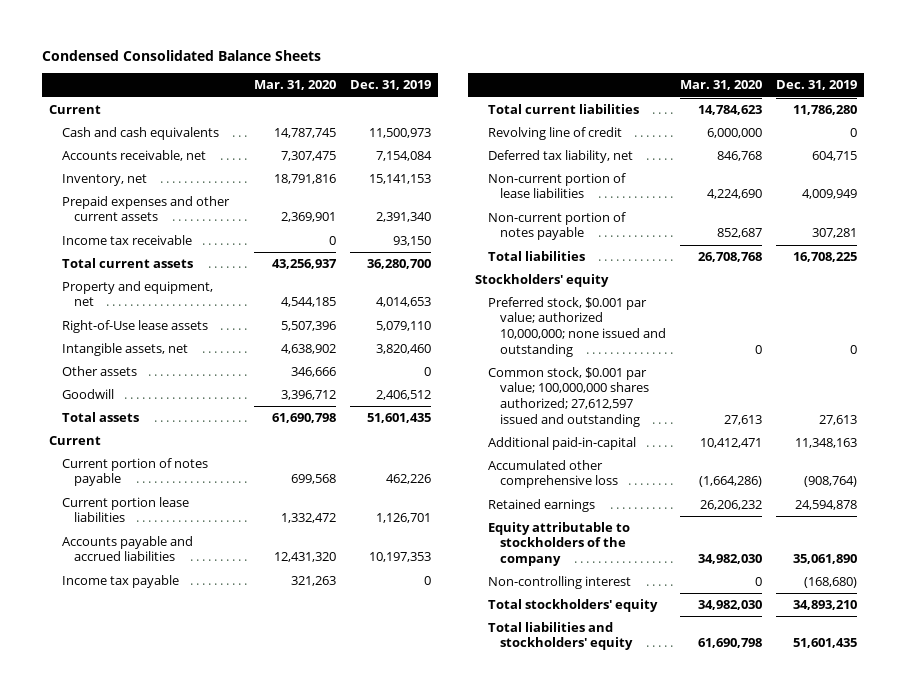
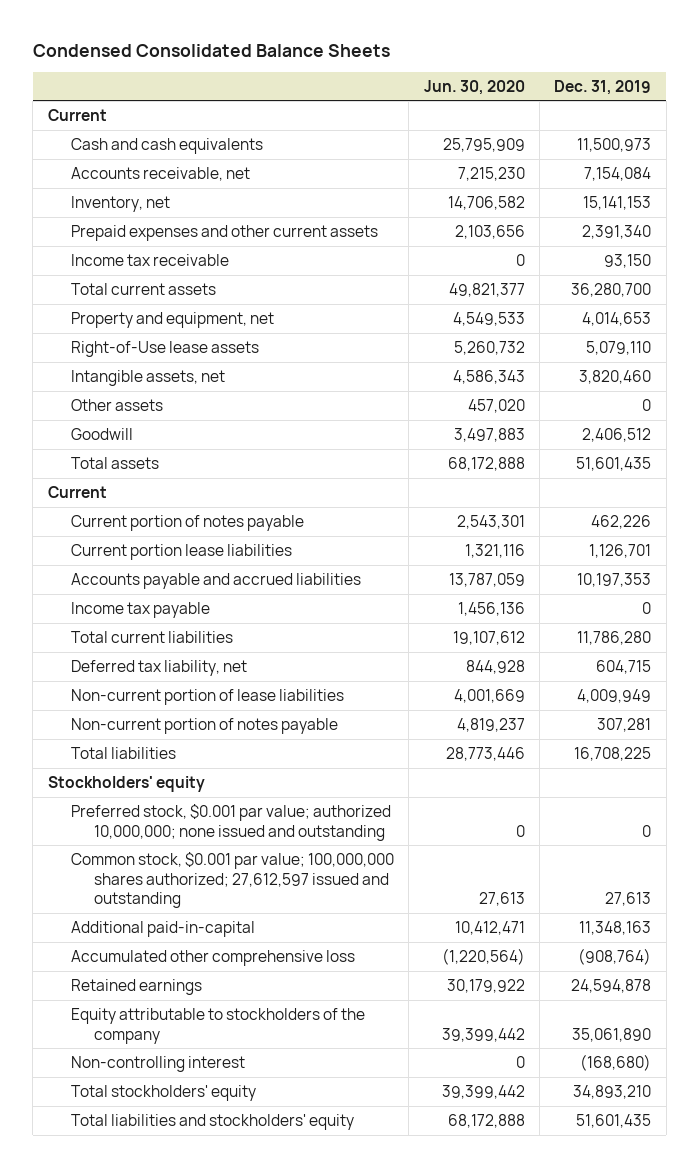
[253,80,336,91] Mar. 31, 2020 -> none
none -> [423,79,525,95] Jun. 30, 2020
[487,126,622,140] Revolving line of credit -> none

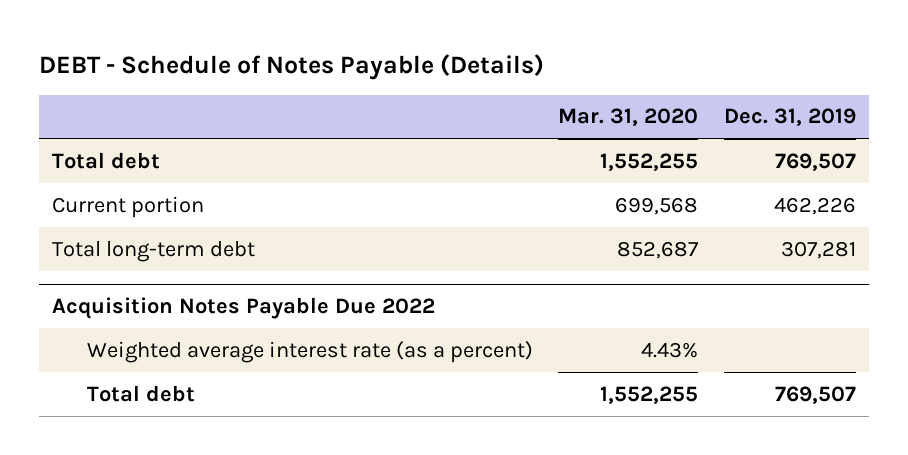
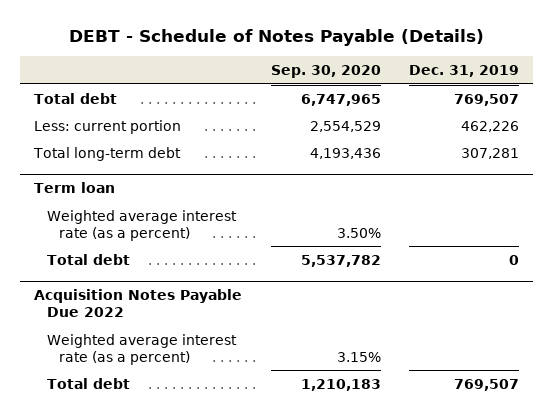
[558,108,699,127] Mar. 31, 2020 -> none
none -> [270,65,381,79] Sep. 30, 2020
[51,195,204,218] Current portion -> [34,119,182,134] Less: current portion
none -> [34,182,116,194] Term loan
none -> [46,209,237,241] Weighted average interest rate (as a percent)
none -> [46,253,130,265] Total debt

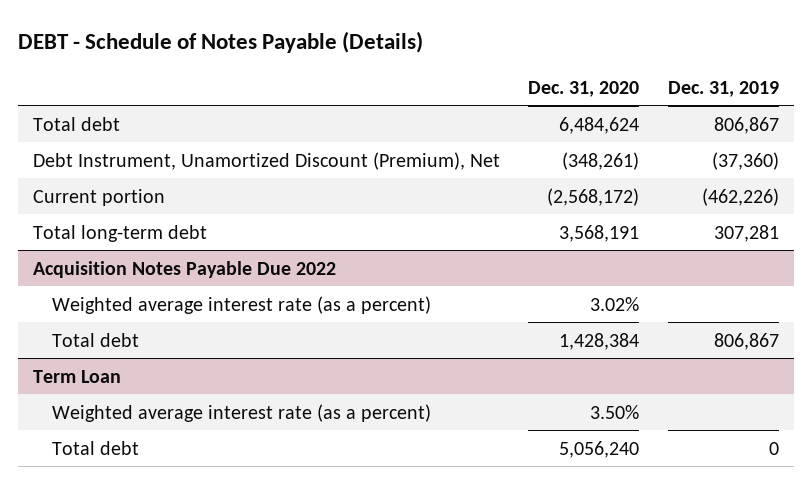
[270,65,381,79] Sep. 30, 2020 -> none
none -> [528,80,640,97] Dec. 31, 2020
[453,93,519,106] 769,507 -> [714,116,780,134] 806,867
none -> [32,151,500,170] Debt Instrument, Unamortized Discount (Premium), Net
[34,119,182,134] Less: current portion -> [32,188,165,206] Current portion
[460,120,519,132] 462,226 -> [702,187,780,206] (462,226)
[34,182,116,194] Term loan -> none
[46,209,237,241] Weighted average interest rate (as a percent) -> none
[46,253,130,265] Total debt -> none
[453,378,519,391] 769,507 -> [714,332,780,350] 806,867
none -> [32,369,121,383] Term Loan
none -> [51,403,431,422] Weighted average interest rate (as a percent)
none -> [51,440,139,455] Total debt

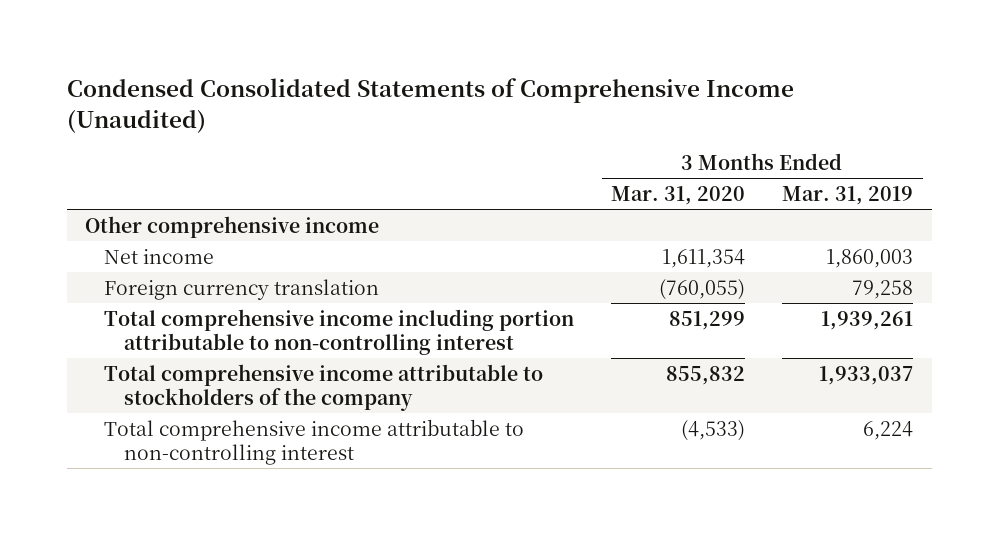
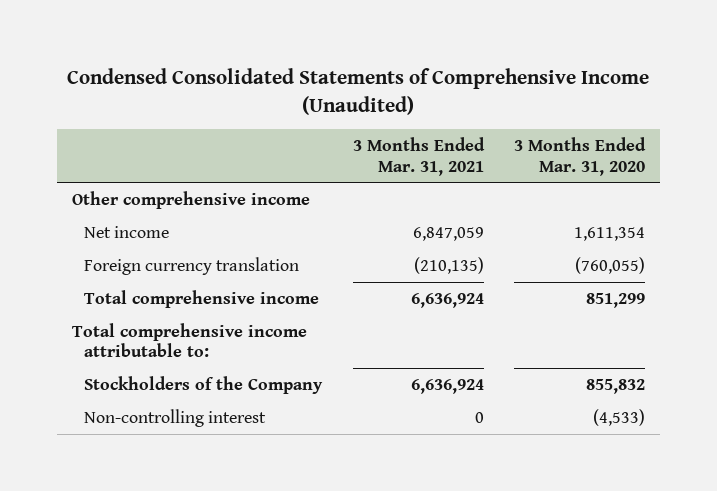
[782,185,914,205] Mar. 31, 2019 -> none
none -> [352,137,485,176] 3 Months Ended Mar. 31, 2021
[104,308,575,356] Total comprehensive income including portion attributable to non-controlling interest -> [84,289,320,308] Total comprehensive income
none -> [71,322,307,358] Total comprehensive income attributable to:
[104,363,544,412] Total comprehensive income attributable to stockholders of the company -> [84,375,324,394] Stockholders of the Company
[104,418,525,466] Total comprehensive income attributable to non-controlling interest -> [84,408,267,427] Non-controlling interest

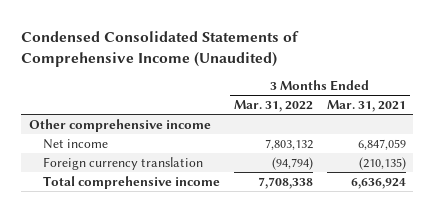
[513,137,646,176] 3 Months Ended Mar. 31, 2020 -> none
none -> [233,100,313,113] Mar. 31, 2022
[71,322,307,358] Total comprehensive income attributable to: -> none
[84,375,324,394] Stockholders of the Company -> none
[84,408,267,427] Non-controlling interest -> none

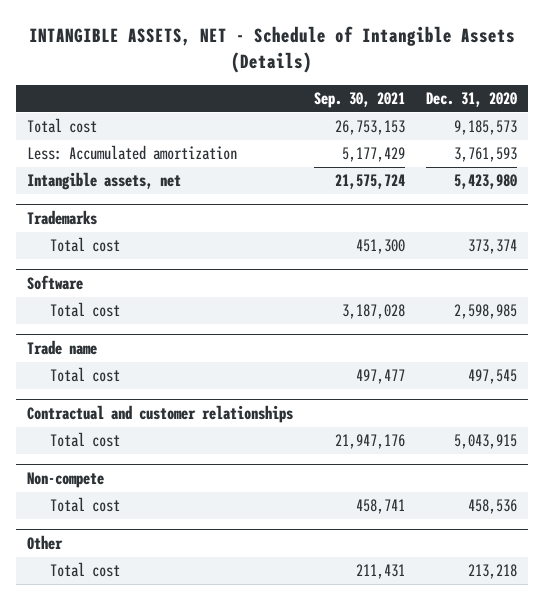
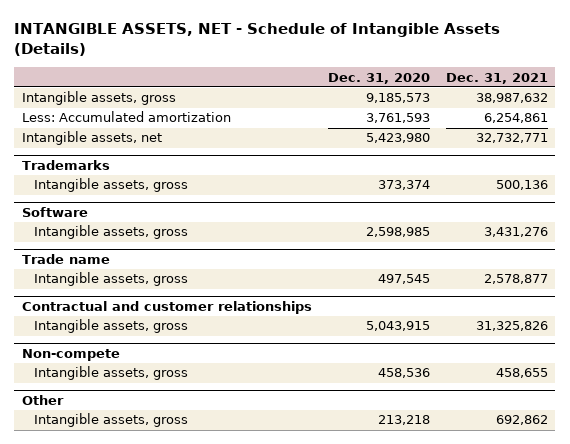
[313,92,405,109] Sep. 30, 2021 -> none
none -> [445,72,548,84] Dec. 31, 2021
[26,118,97,134] Total cost -> [22,91,177,106] Intangible assets, gross
[49,237,120,253] Total cost -> [34,178,189,193] Intangible assets, gross
[49,302,120,318] Total cost -> [34,225,189,240] Intangible assets, gross
[49,367,120,383] Total cost -> [34,272,189,287] Intangible assets, gross
[49,432,120,448] Total cost -> [34,319,189,334] Intangible assets, gross
[49,497,120,513] Total cost -> [34,366,189,381] Intangible assets, gross
[49,562,120,578] Total cost -> [34,413,189,428] Intangible assets, gross

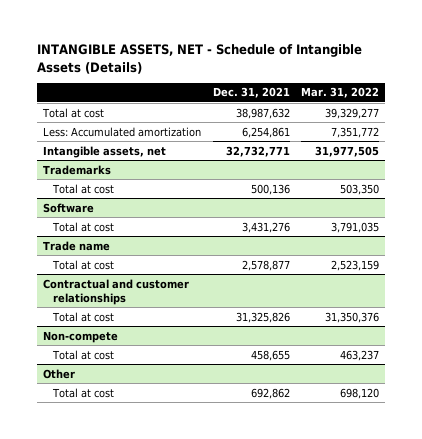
[327,72,430,84] Dec. 31, 2020 -> none
none -> [301,87,380,99] Mar. 31, 2022
[22,91,177,106] Intangible assets, gross -> [41,107,104,118] Total at cost
[34,178,189,193] Intangible assets, gross -> [52,183,115,194] Total at cost
[34,225,189,240] Intangible assets, gross -> [52,221,115,232] Total at cost
[34,272,189,287] Intangible assets, gross -> [52,259,115,270] Total at cost
[34,319,189,334] Intangible assets, gross -> [52,311,115,322] Total at cost
[34,366,189,381] Intangible assets, gross -> [52,349,115,360] Total at cost
[34,413,189,428] Intangible assets, gross -> [52,387,115,398] Total at cost

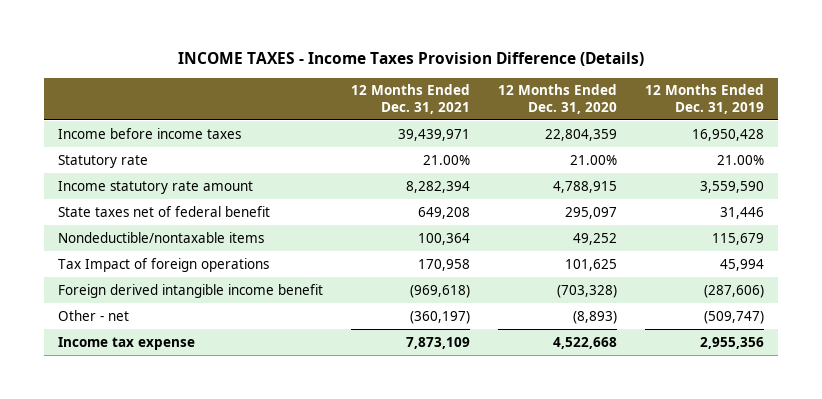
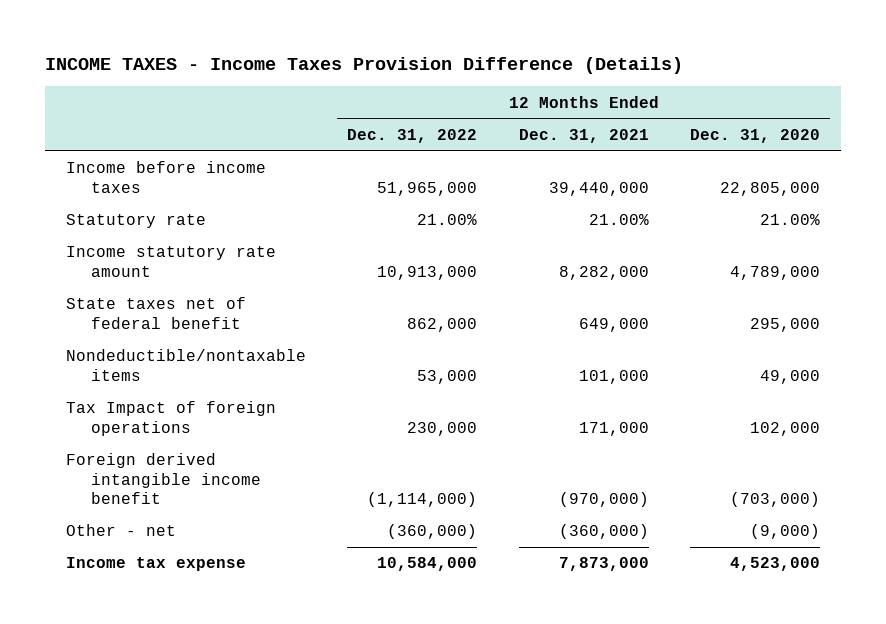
[644,84,764,114] 12 Months Ended Dec. 31, 2019 -> none
none -> [347,128,478,143] Dec. 31, 2022
[397,128,470,141] 39,439,971 -> [548,181,649,196] 39,440,000
[544,128,617,141] 22,804,359 -> [720,181,821,196] 22,805,000
[405,180,470,193] 8,282,394 -> [558,265,649,280] 8,282,000
[552,180,617,193] 4,788,915 -> [730,265,821,280] 4,789,000
[417,206,470,219] 649,208 -> [578,317,649,332] 649,000
[564,206,617,219] 295,097 -> [750,317,821,332] 295,000
[417,232,470,245] 100,364 -> [578,369,649,384] 101,000
[572,232,617,245] 49,252 -> [760,369,821,384] 49,000
[417,258,470,271] 170,958 -> [578,421,649,436] 171,000
[564,258,617,271] 101,625 -> [750,421,821,436] 102,000
[409,284,470,298] (969,618) -> [558,492,649,508] (970,000)
[556,284,617,298] (703,328) -> [730,492,821,508] (703,000)
[409,310,470,324] (360,197) -> [558,524,649,540] (360,000)
[572,310,617,324] (8,893) -> [750,524,821,540] (9,000)
[405,336,470,349] 7,873,109 -> [558,557,649,572] 7,873,000
[552,336,617,349] 4,522,668 -> [730,557,821,572] 4,523,000

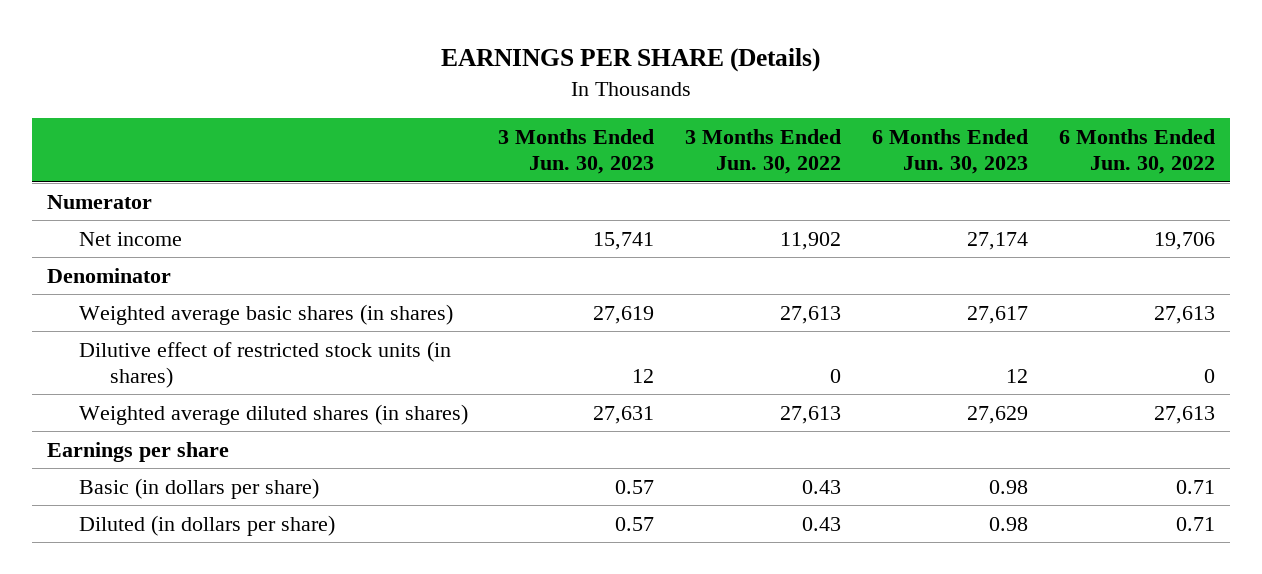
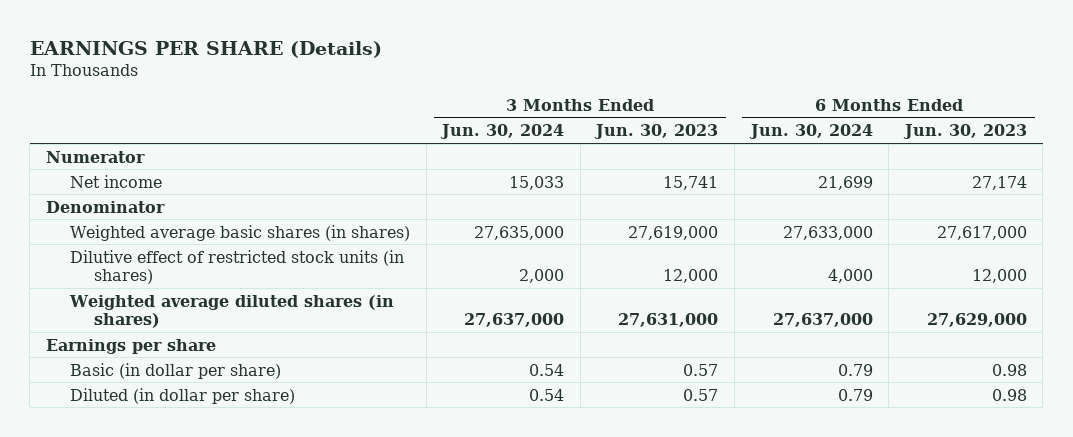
[685,129,842,175] 3 Months Ended Jun. 30, 2022 -> none
[1058,129,1215,175] 6 Months Ended Jun. 30, 2022 -> none
none -> [440,124,565,140] Jun. 30, 2024
none -> [748,124,873,140] Jun. 30, 2024
[593,305,655,324] 27,619 -> [628,225,719,240] 27,619,000
[967,305,1029,324] 27,617 -> [936,225,1027,240] 27,617,000
[632,368,655,383] 12 -> [663,268,719,283] 12,000
[1006,368,1029,383] 12 -> [971,268,1027,283] 12,000
[593,405,655,424] 27,631 -> [618,312,719,327] 27,631,000
[967,405,1029,424] 27,629 -> [926,312,1027,327] 27,629,000
[78,477,319,499] Basic (in dollars per share) -> [70,362,282,379] Basic (in dollar per share)
[78,514,335,536] Diluted (in dollars per share) -> [70,387,296,404] Diluted (in dollar per share)

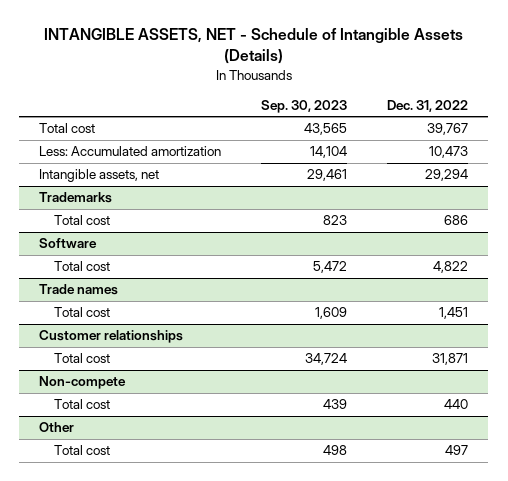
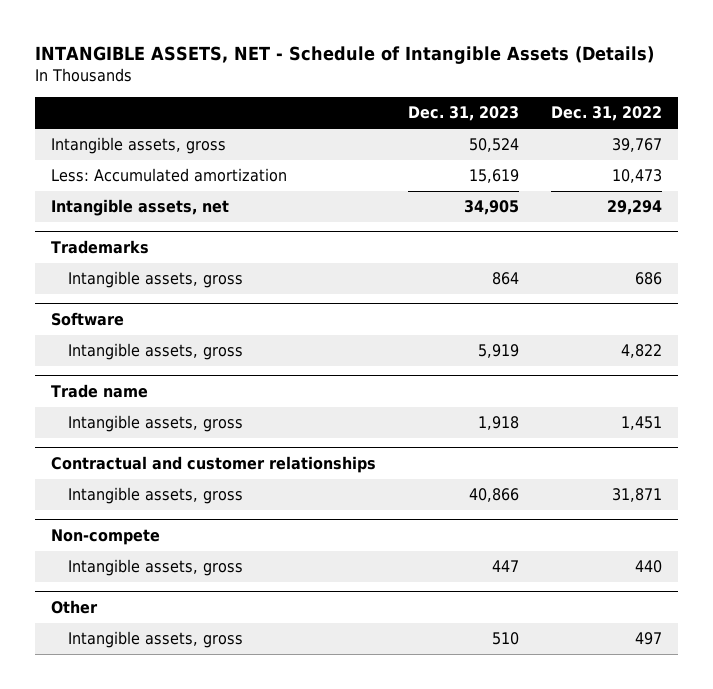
[261,99,348,113] Sep. 30, 2023 -> none
none -> [408,106,520,122] Dec. 31, 2023
[39,123,96,134] Total cost -> [51,137,227,155] Intangible assets, gross
[53,215,110,226] Total cost -> [68,271,244,289] Intangible assets, gross
[53,261,110,272] Total cost -> [68,343,244,361] Intangible assets, gross
[39,284,119,296] Trade names -> [51,383,149,398] Trade name
[53,307,110,318] Total cost -> [68,415,244,433] Intangible assets, gross
[39,330,184,344] Customer relationships -> [51,455,377,473] Contractual and customer relationships
[53,353,110,364] Total cost -> [68,487,244,505] Intangible assets, gross
[53,399,110,410] Total cost -> [68,559,244,577] Intangible assets, gross
[53,445,110,456] Total cost -> [68,631,244,649] Intangible assets, gross

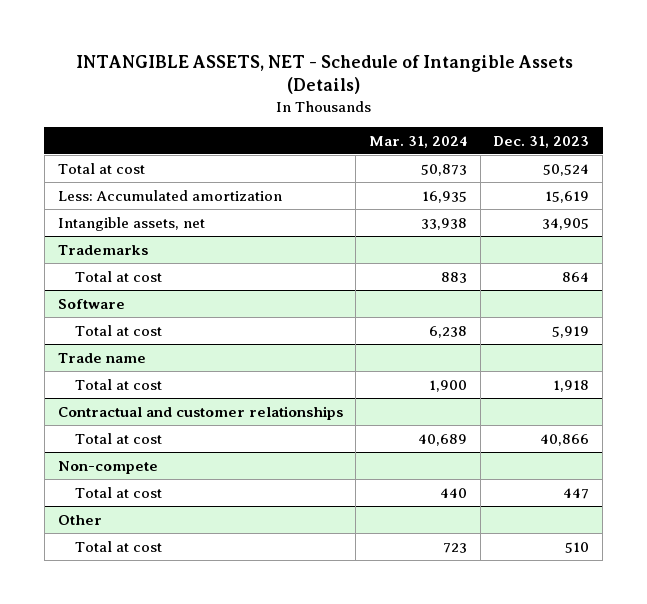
[551,106,663,122] Dec. 31, 2022 -> none
none -> [369,135,468,148] Mar. 31, 2024
[51,137,227,155] Intangible assets, gross -> [57,162,145,174] Total at cost
[68,271,244,289] Intangible assets, gross -> [74,270,162,282] Total at cost
[68,343,244,361] Intangible assets, gross -> [74,324,162,336] Total at cost
[68,415,244,433] Intangible assets, gross -> [74,378,162,390] Total at cost
[68,487,244,505] Intangible assets, gross -> [74,432,162,444] Total at cost
[68,559,244,577] Intangible assets, gross -> [74,486,162,498] Total at cost
[68,631,244,649] Intangible assets, gross -> [74,540,162,552] Total at cost

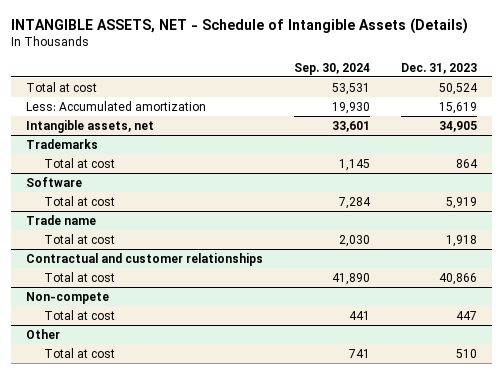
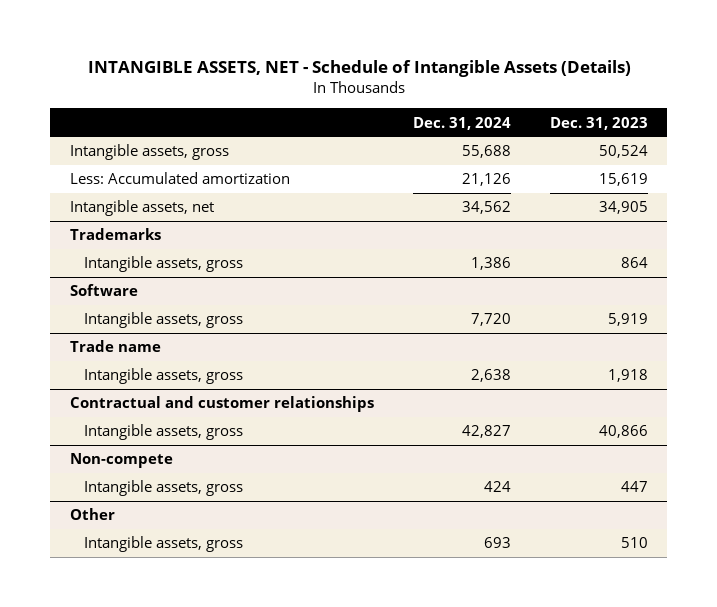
[294,62,371,75] Sep. 30, 2024 -> none
none -> [412,116,511,130] Dec. 31, 2024
[26,81,98,92] Total at cost -> [69,144,229,161] Intangible assets, gross
[44,157,116,168] Total at cost -> [84,256,244,273] Intangible assets, gross
[44,195,116,206] Total at cost -> [84,312,244,329] Intangible assets, gross
[44,233,116,244] Total at cost -> [84,368,244,385] Intangible assets, gross
[44,271,116,282] Total at cost -> [84,424,244,441] Intangible assets, gross
[44,309,116,320] Total at cost -> [84,480,244,497] Intangible assets, gross
[44,347,116,358] Total at cost -> [84,536,244,553] Intangible assets, gross

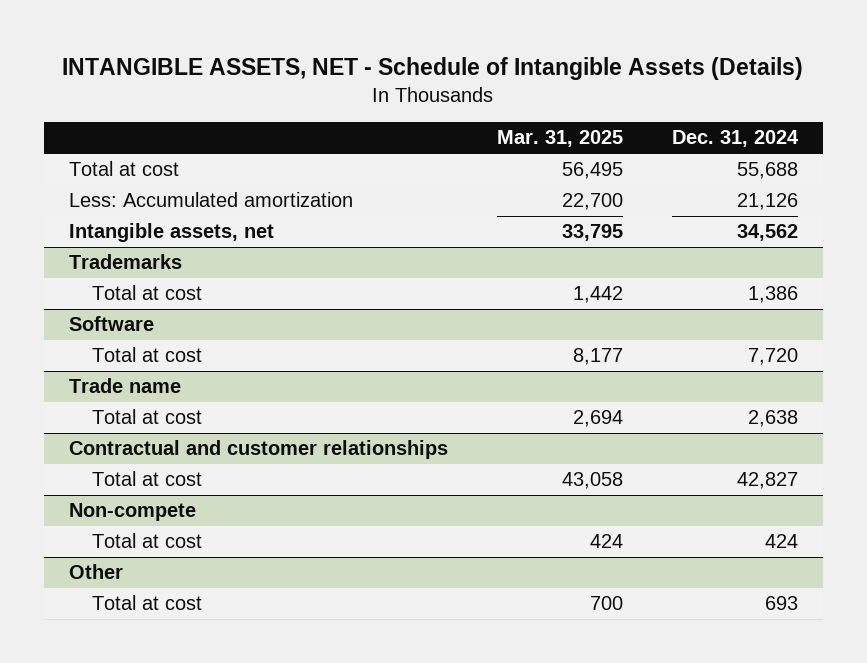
[549,116,648,130] Dec. 31, 2023 -> none
none -> [496,130,623,148] Mar. 31, 2025
[69,144,229,161] Intangible assets, gross -> [68,161,179,177] Total at cost
[84,256,244,273] Intangible assets, gross -> [92,285,203,301] Total at cost
[84,312,244,329] Intangible assets, gross -> [92,347,203,363] Total at cost
[84,368,244,385] Intangible assets, gross -> [92,409,203,425] Total at cost
[84,424,244,441] Intangible assets, gross -> [92,471,203,487] Total at cost
[84,480,244,497] Intangible assets, gross -> [92,533,203,549] Total at cost
[84,536,244,553] Intangible assets, gross -> [92,595,203,611] Total at cost

